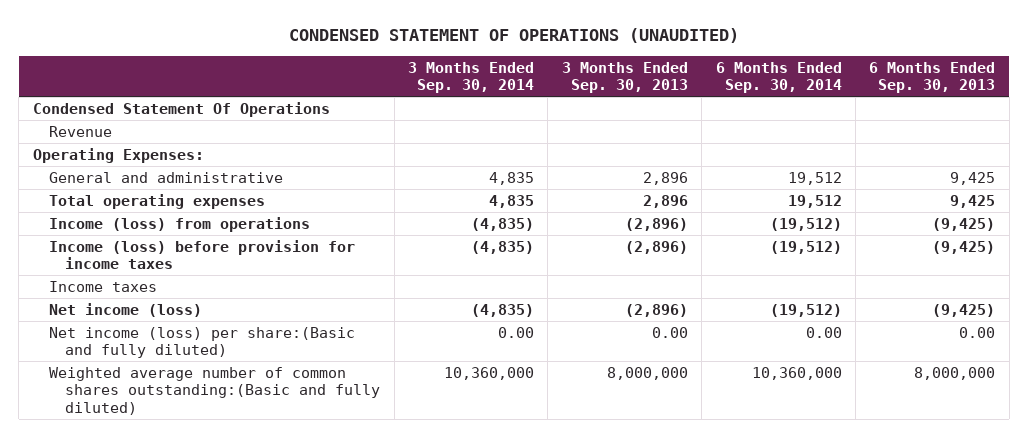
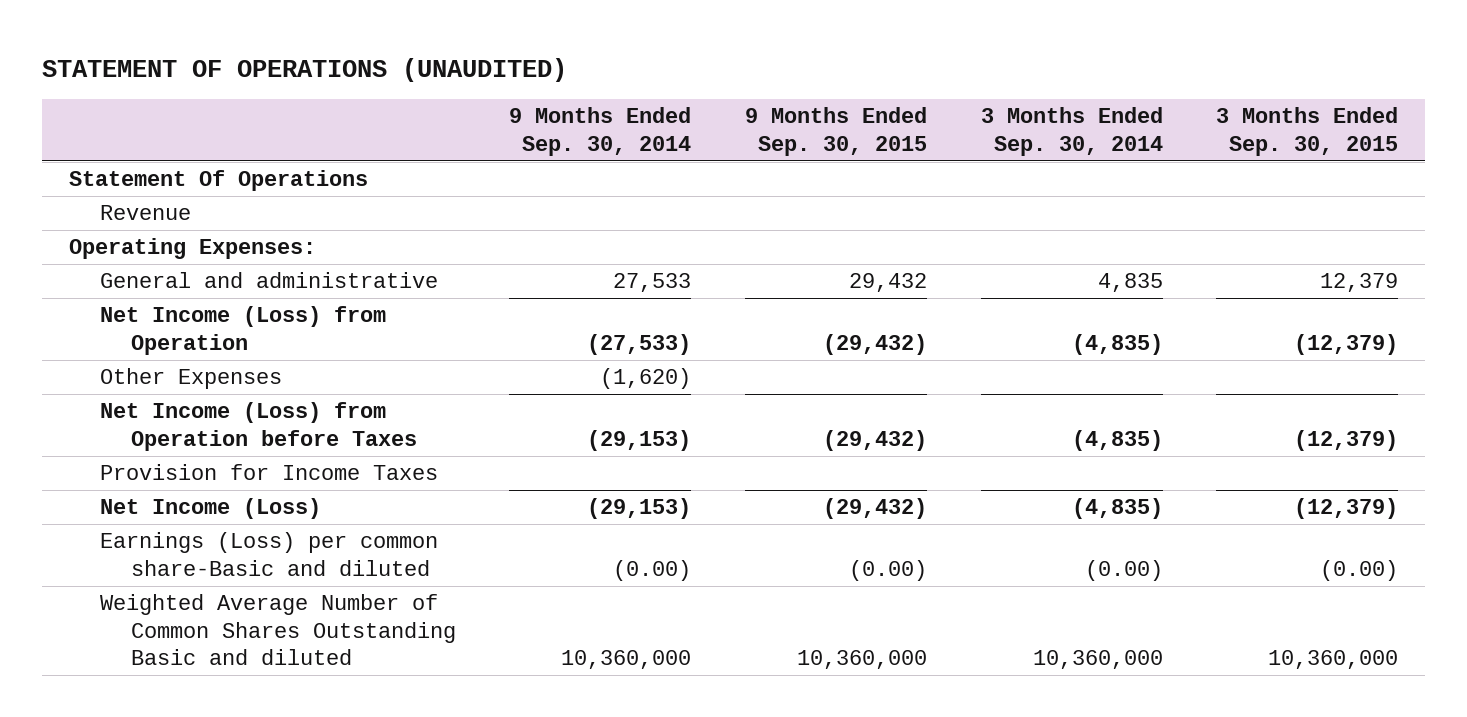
[289,28,740,44] CONDENSED STATEMENT OF OPERATIONS (UNAUDITED) -> [42,57,568,82] STATEMENT OF OPERATIONS (UNAUDITED)
[561,61,688,94] 3 Months Ended Sep. 30, 2013 -> none
[715,61,842,94] 6 Months Ended Sep. 30, 2014 -> none
[869,61,996,94] 6 Months Ended Sep. 30, 2013 -> none
none -> [509,107,692,156] 9 Months Ended Sep. 30, 2014
none -> [744,107,927,156] 9 Months Ended Sep. 30, 2015
none -> [1216,107,1399,156] 3 Months Ended Sep. 30, 2015
[32,101,330,117] Condensed Statement Of Operations -> [69,170,369,192] Statement Of Operations
[49,193,266,209] Total operating expenses -> none
[49,216,311,232] Income (loss) from operations -> [99,306,386,355] Net Income (Loss) from Operation
none -> [99,368,282,390] Other Expenses
[49,239,356,270] Income (loss) before provision for income taxes -> [99,402,417,451] Net Income (Loss) from Operation before Taxes
[49,280,158,292] Income taxes -> [99,464,438,481] Provision for Income Taxes
[49,302,203,317] Net income (loss) -> [99,498,321,520] Net Income (Loss)
[49,326,356,359] Net income (loss) per share:(Basic and fully diluted) -> [99,532,438,576] Earnings (Loss) per common share-Basic and diluted
[497,326,534,338] 0.00 -> [1084,559,1163,581] (0.00)
[49,366,381,415] Weighted average number of common shares outstanding:(Basic and fully diluted) -> [99,594,456,666] Weighted Average Number of Common Shares Outstanding Basic and diluted

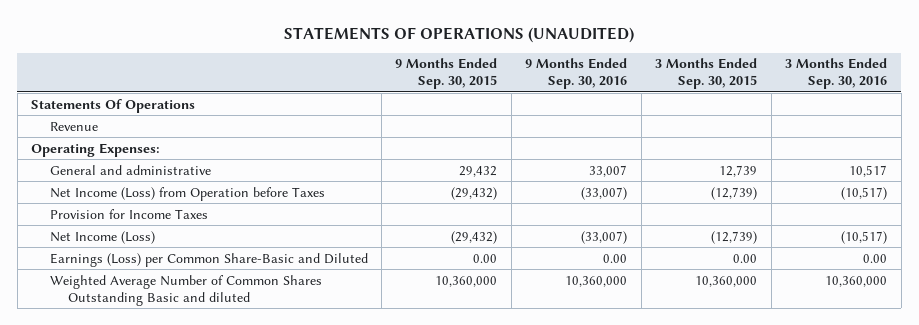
[42,57,568,82] STATEMENT OF OPERATIONS (UNAUDITED) -> [284,26,635,43] STATEMENTS OF OPERATIONS (UNAUDITED)
[509,107,692,156] 9 Months Ended Sep. 30, 2014 -> none
[980,107,1163,156] 3 Months Ended Sep. 30, 2014 -> none
none -> [525,58,628,90] 9 Months Ended Sep. 30, 2016
none -> [785,58,888,90] 3 Months Ended Sep. 30, 2016
[69,170,369,192] Statement Of Operations -> [31,98,196,113] Statements Of Operations
[99,306,386,355] Net Income (Loss) from Operation -> none
[99,368,282,390] Other Expenses -> none
[1320,273,1399,293] 12,379 -> [719,164,758,177] 12,739
[1294,429,1399,451] (12,379) -> [711,186,758,200] (12,739)
[1294,498,1399,520] (12,379) -> [711,230,758,244] (12,739)
[99,532,438,576] Earnings (Loss) per common share-Basic and diluted -> [49,252,368,267] Earnings (Loss) per Common Share-Basic and Diluted
[848,559,927,581] (0.00) -> [473,253,498,263] 0.00
[1320,559,1399,581] (0.00) -> [733,253,758,263] 0.00

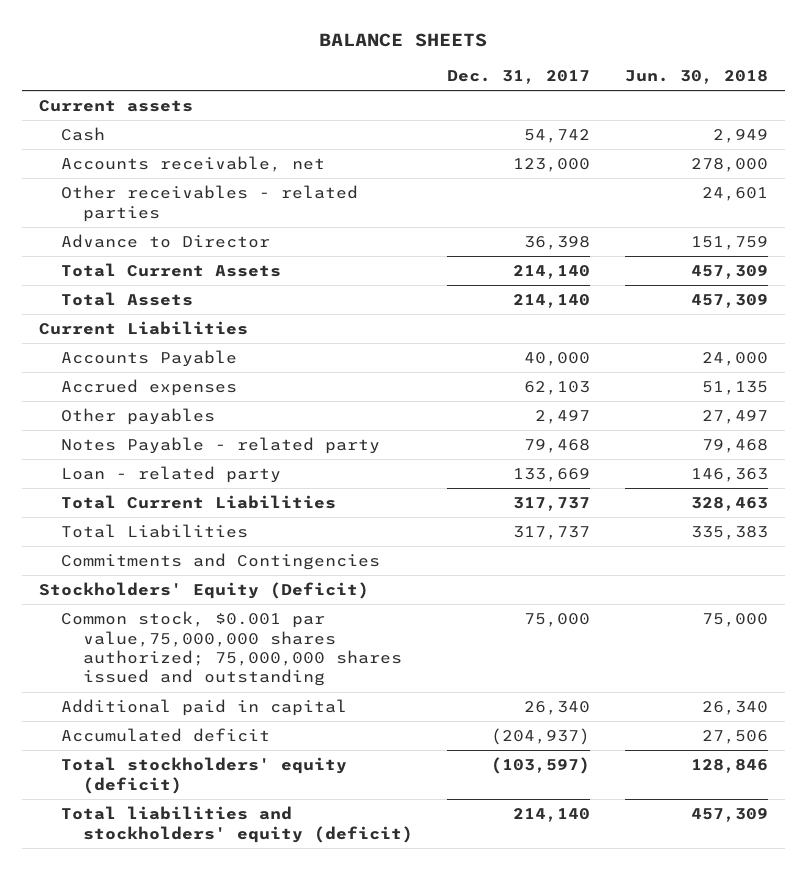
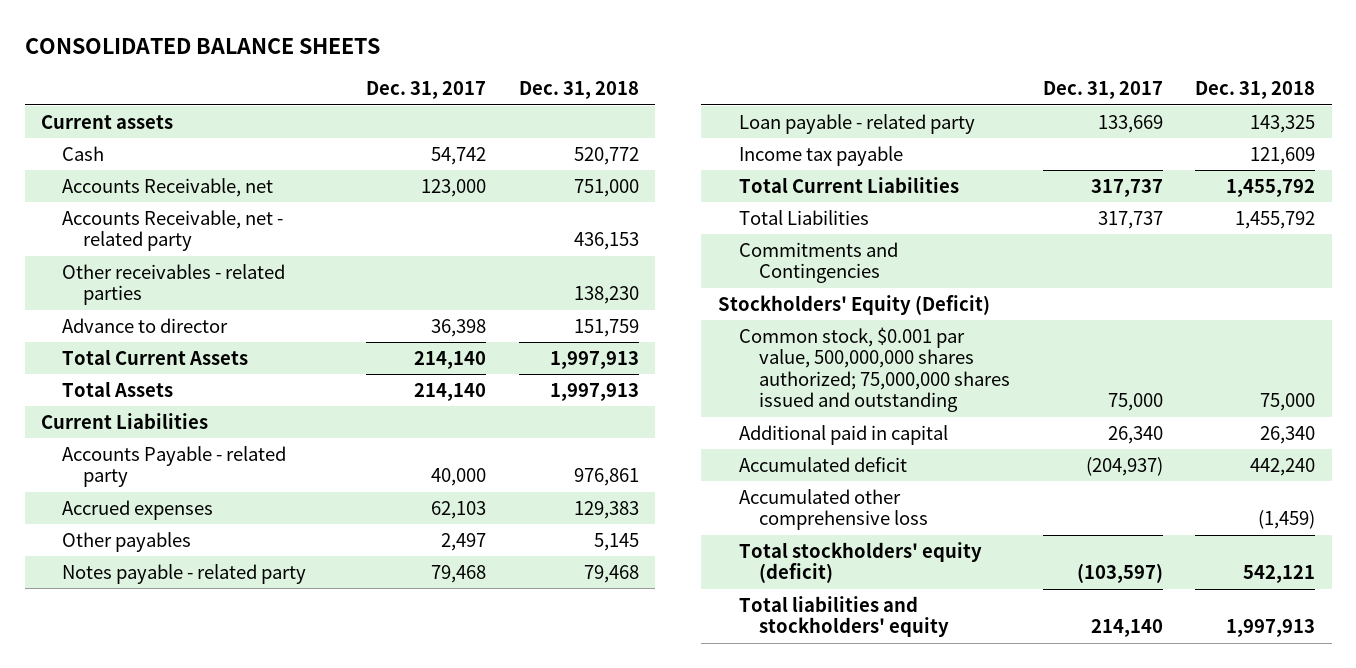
[319,32,488,47] BALANCE SHEETS -> [24,37,380,54] CONSOLIDATED BALANCE SHEETS
[624,69,768,84] Jun. 30, 2018 -> none
none -> [518,81,639,100] Dec. 31, 2018
[60,156,325,173] Accounts receivable, net -> [61,177,273,197] Accounts Receivable, net
none -> [61,209,283,252] Accounts Receivable, net - related party
[60,234,270,249] Advance to Director -> [61,317,228,333] Advance to director
[60,350,237,368] Accounts Payable -> [61,445,286,488] Accounts Payable - related party
[60,437,380,455] Notes Payable - related party -> [61,563,306,584] Notes payable - related party
[60,466,281,484] Loan - related party -> [738,113,975,134] Loan payable - related party
none -> [738,145,903,166] Income tax payable
[60,611,402,687] Common stock, $0.001 par value,75,000,000 shares authorized; 75,000,000 shares issued and outstanding -> [738,326,1011,413] Common stock, $0.001 par value, 500,000,000 shares authorized; 75,000,000 shares issued and outstanding
none -> [738,488,929,531] Accumulated other comprehensive loss
[60,806,413,843] Total liabilities and stockholders' equity (deficit) -> [738,595,950,638] Total liabilities and stockholders' equity

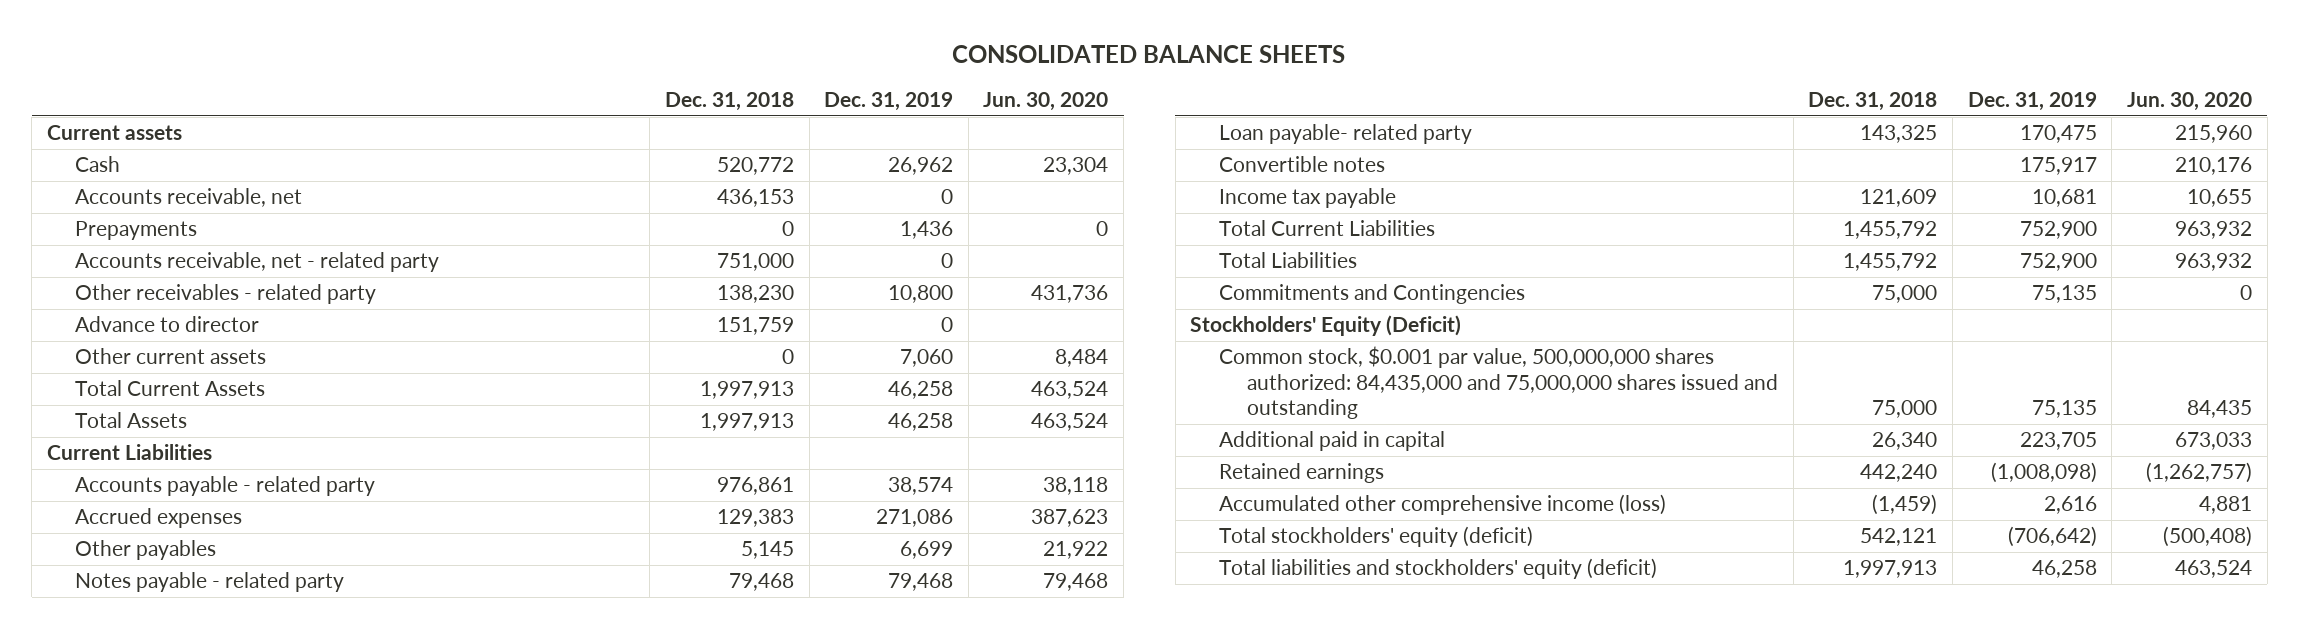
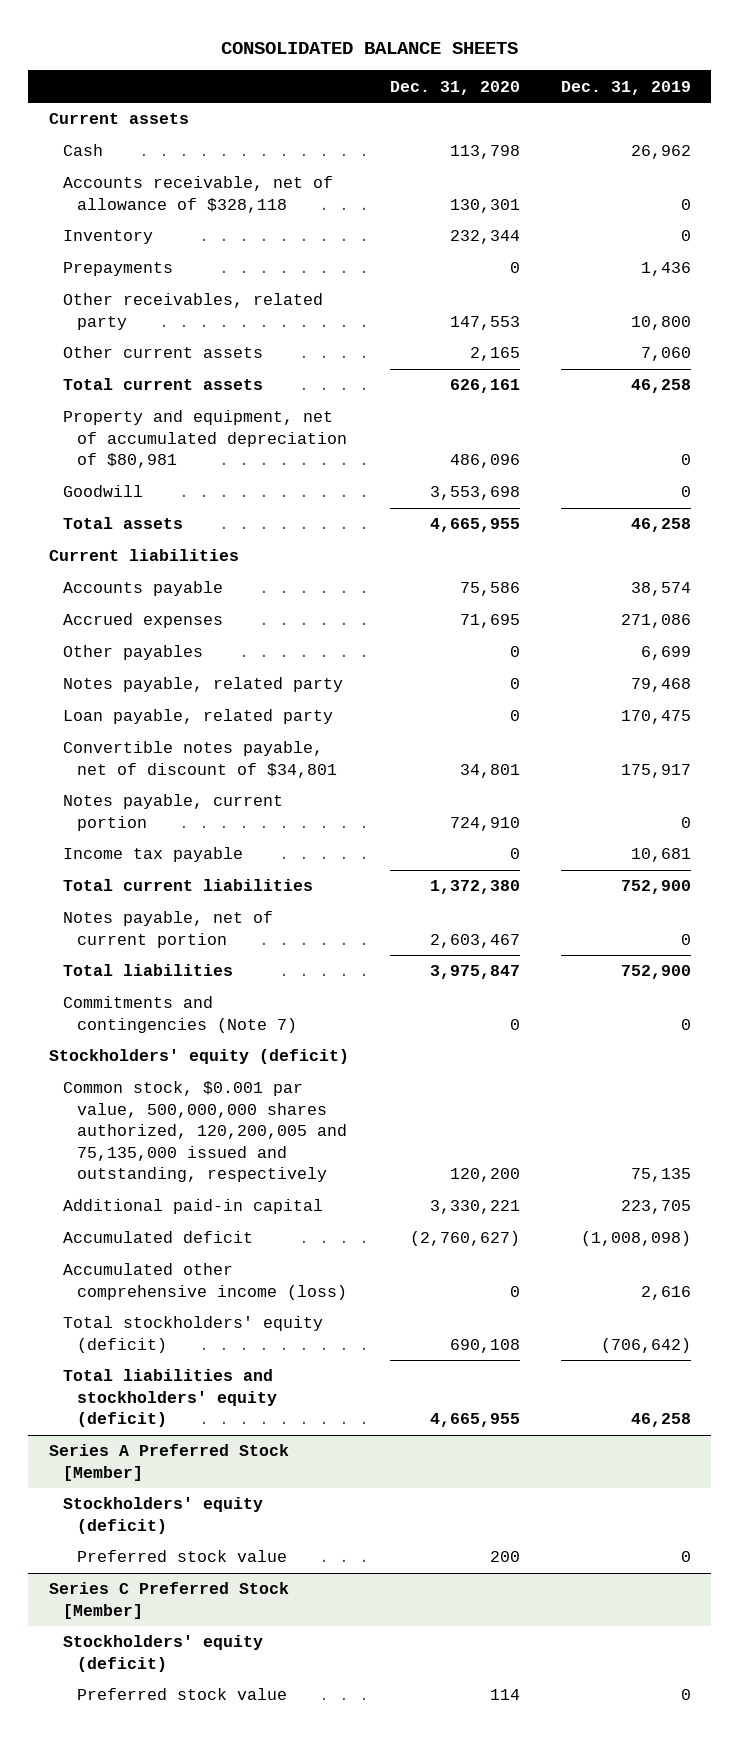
[664,92,794,112] Dec. 31, 2018 -> none
[983,92,1109,112] Jun. 30, 2020 -> none
none -> [389,80,520,95] Dec. 31, 2020
[75,188,303,208] Accounts receivable, net -> none
none -> [62,176,333,213] Accounts receivable, net of allowance of $328,118
none -> [62,230,153,245] Inventory
[75,252,440,273] Accounts receivable, net - related party -> none
[75,316,260,333] Advance to director -> none
[75,284,377,305] Other receivables - related party -> [62,293,323,330] Other receivables, related party
[75,380,266,397] Total Current Assets -> [62,378,263,391] Total current assets
none -> [62,410,348,469] Property and equipment, net of accumulated depreciation of $80,981
none -> [62,485,143,498] Goodwill
[75,412,188,429] Total Assets -> [62,517,183,530] Total assets
[46,444,212,461] Current Liabilities -> [48,549,239,562] Current liabilities
[75,476,376,497] Accounts payable - related party -> [62,581,223,597] Accounts payable
[75,572,345,593] Notes payable - related party -> [62,677,343,693] Notes payable, related party
[1218,124,1472,145] Loan payable- related party -> [62,709,333,725] Loan payable, related party
[1218,156,1385,173] Convertible notes -> [62,741,338,778] Convertible notes payable, net of discount of $34,801
none -> [62,794,283,831] Notes payable, current portion
[1218,220,1435,237] Total Current Liabilities -> [62,879,313,892] Total current liabilities
none -> [62,911,273,948] Notes payable, net of current portion
[1218,252,1357,269] Total Liabilities -> [62,964,233,977] Total liabilities
[1218,284,1525,305] Commitments and Contingencies -> [62,996,298,1033] Commitments and contingencies (Note 7)
[2031,285,2097,304] 75,135 -> [680,1018,691,1030] 0
[1190,315,1462,337] Stockholders' Equity (Deficit) -> [48,1049,349,1065] Stockholders' equity (deficit)
[1218,346,1779,420] Common stock, $0.001 par value, 500,000,000 shares authorized: 84,435,000 and 75,000,000 shares issued and outstanding -> [62,1081,348,1183] Common stock, $0.001 par value, 500,000,000 shares authorized, 120,200,005 and 75,135,000 issued and outstanding, respectively
[1218,431,1445,452] Additional paid in capital -> [62,1199,323,1215] Additional paid-in capital
[1218,463,1384,484] Retained earnings -> [62,1231,253,1244] Accumulated deficit
none -> [48,1444,289,1481] Series A Preferred Stock [Member]
none -> [62,1497,263,1534] Stockholders' equity (deficit)
none -> [77,1550,288,1563] Preferred stock value
none -> [48,1582,289,1619] Series C Preferred Stock [Member]
none -> [62,1635,263,1672] Stockholders' equity (deficit)
none -> [77,1688,288,1701] Preferred stock value

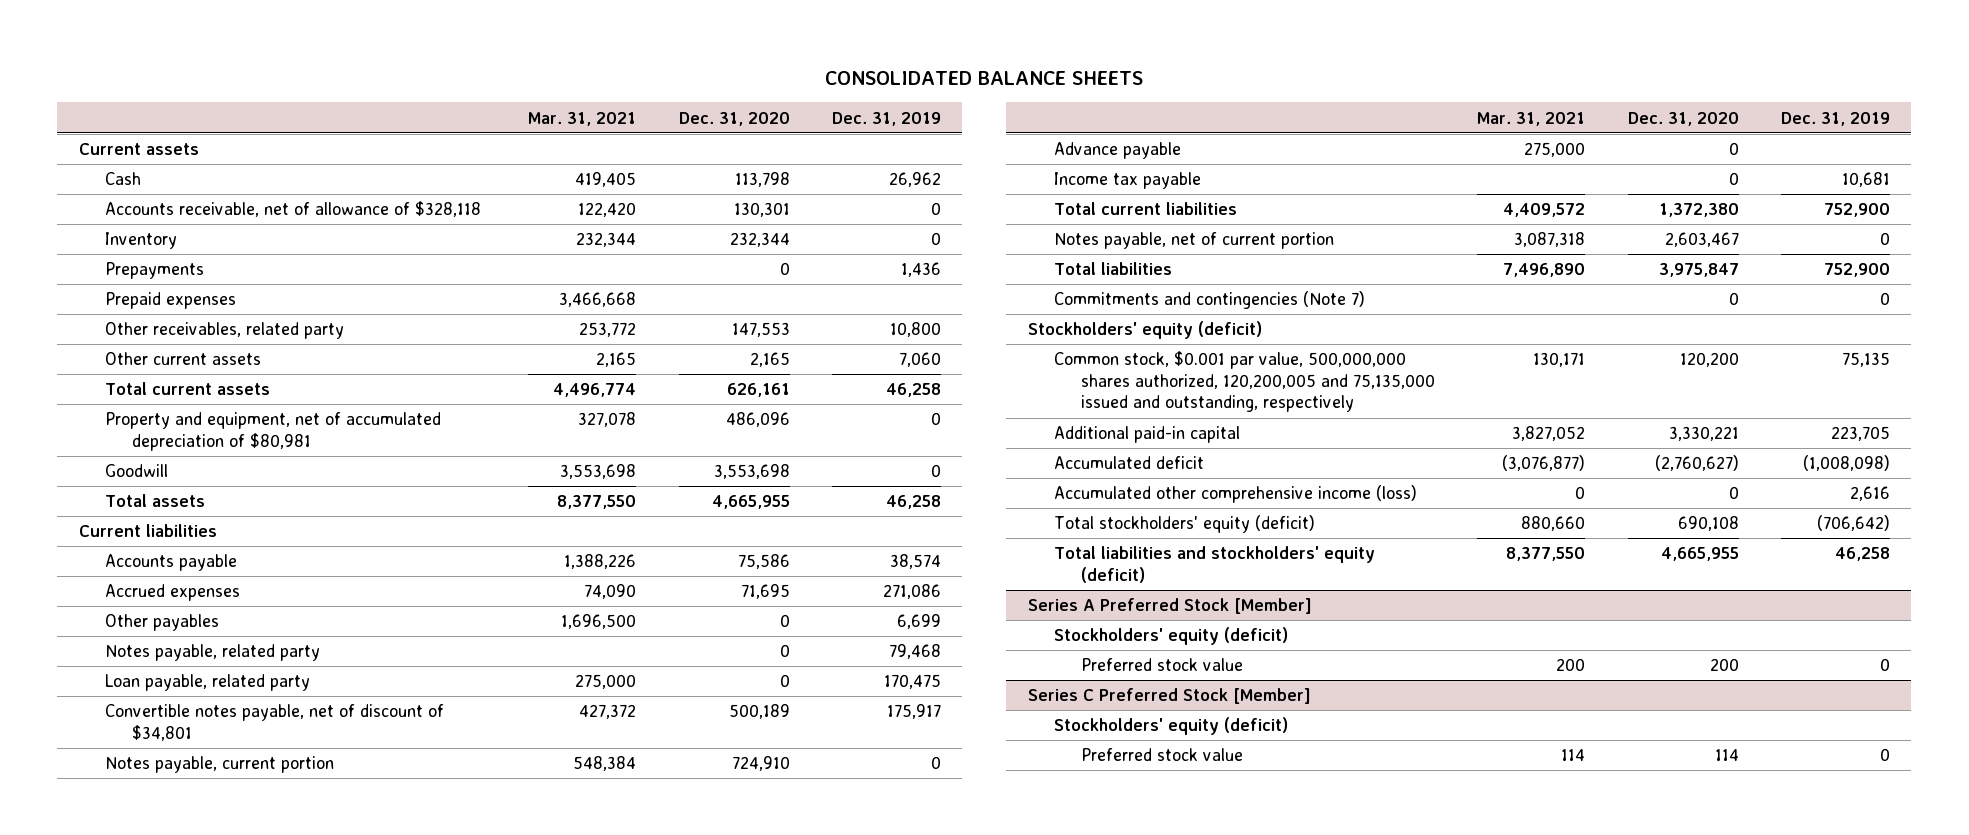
none -> [528,111,637,126] Mar. 31, 2021
none -> [105,292,237,310] Prepaid expenses
[459,763,520,778] 34,801 -> [728,704,790,720] 500,189
none -> [1054,142,1182,160] Advance payable

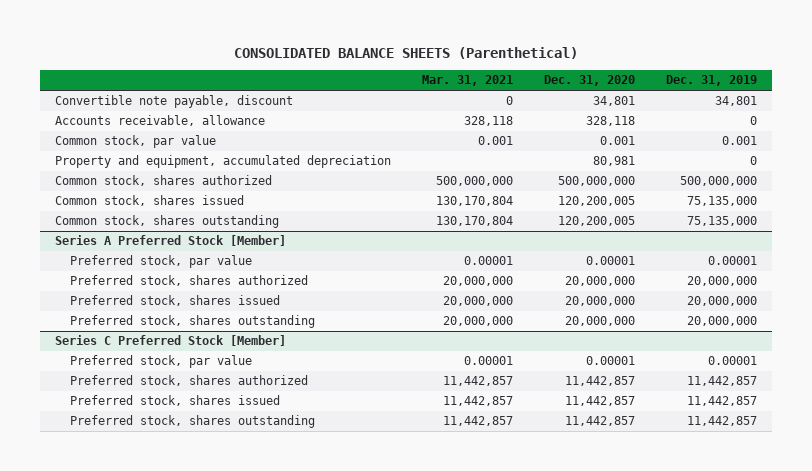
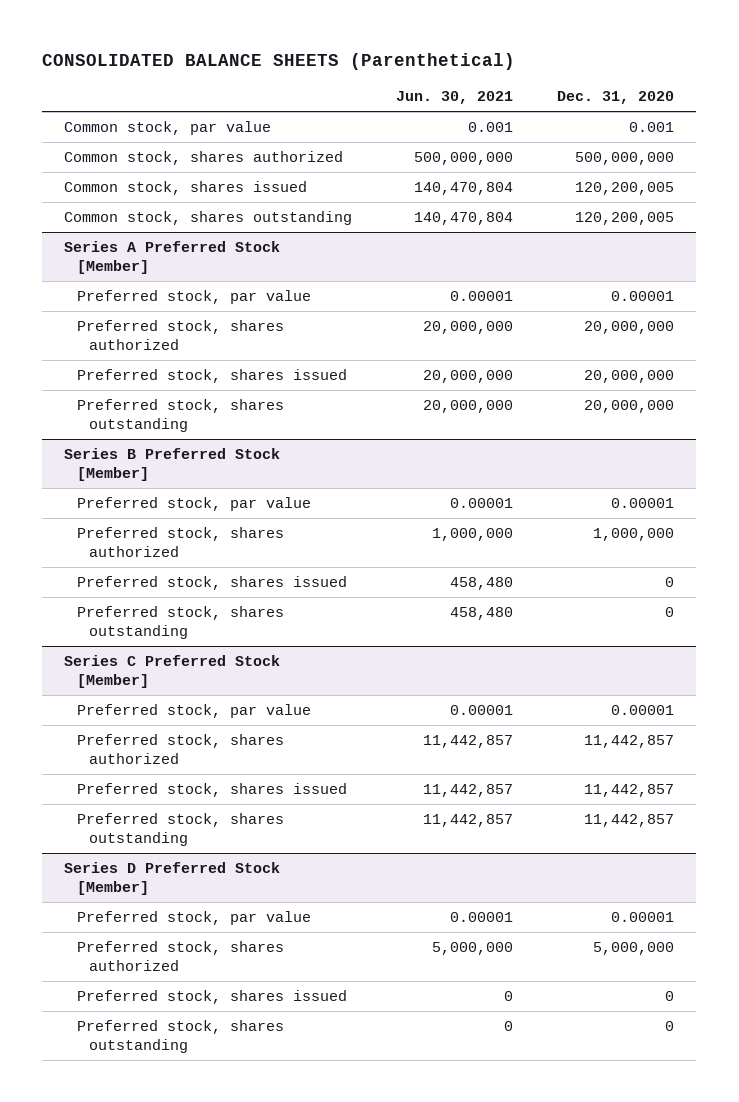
[422,75,514,87] Mar. 31, 2021 -> none
[665,75,757,87] Dec. 31, 2019 -> none
none -> [396,91,514,105] Jun. 30, 2021
[55,95,294,109] Convertible note payable, discount -> none
[55,115,266,127] Accounts receivable, allowance -> none
[55,155,392,169] Property and equipment, accumulated depreciation -> none
none -> [64,448,281,482] Series B Preferred Stock [Member]
none -> [76,497,311,512] Preferred stock, par value
none -> [76,527,284,558] Preferred stock, shares authorized
none -> [76,576,347,591] Preferred stock, shares issued
none -> [76,606,284,640] Preferred stock, shares outstanding
none -> [64,862,281,896] Series D Preferred Stock [Member]
none -> [76,911,311,926] Preferred stock, par value
none -> [76,941,284,972] Preferred stock, shares authorized
none -> [76,990,347,1005] Preferred stock, shares issued
none -> [76,1020,284,1054] Preferred stock, shares outstanding

